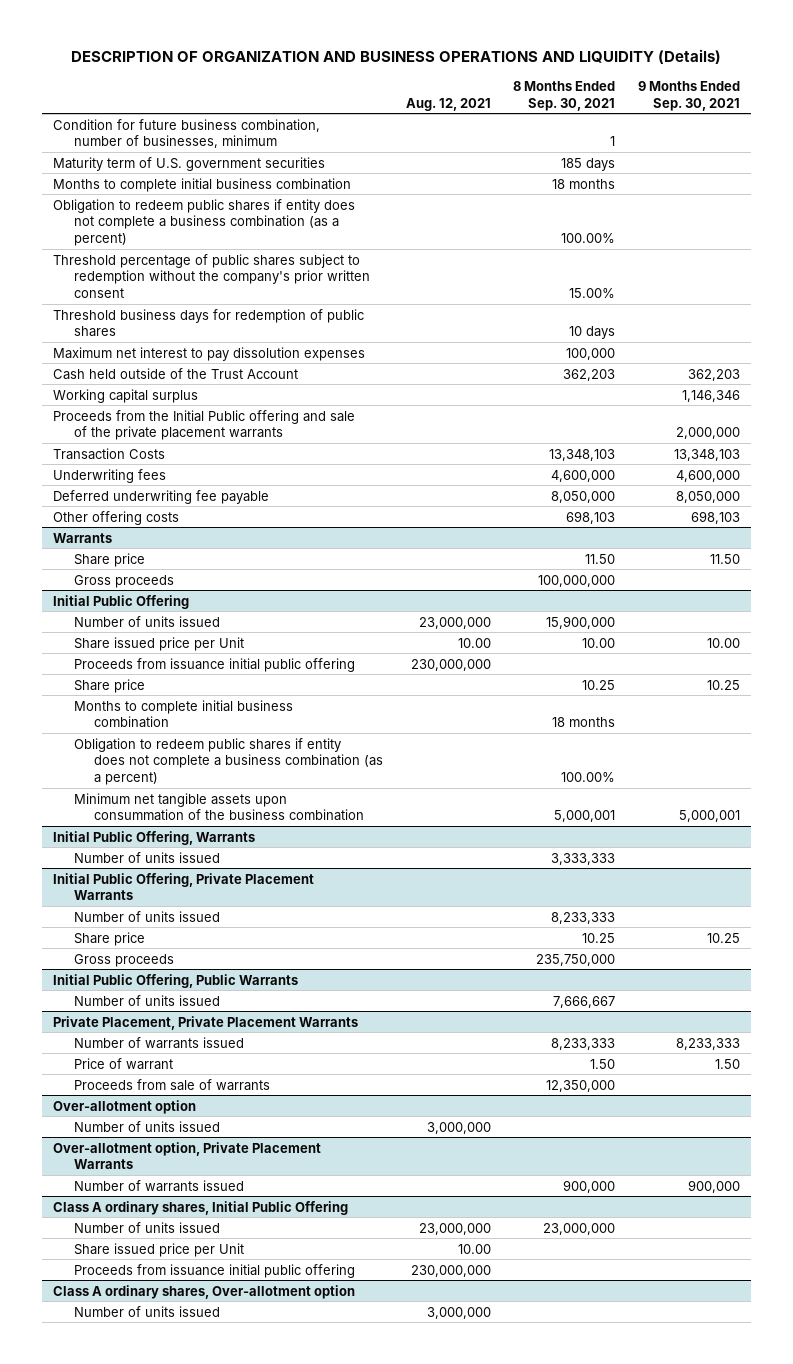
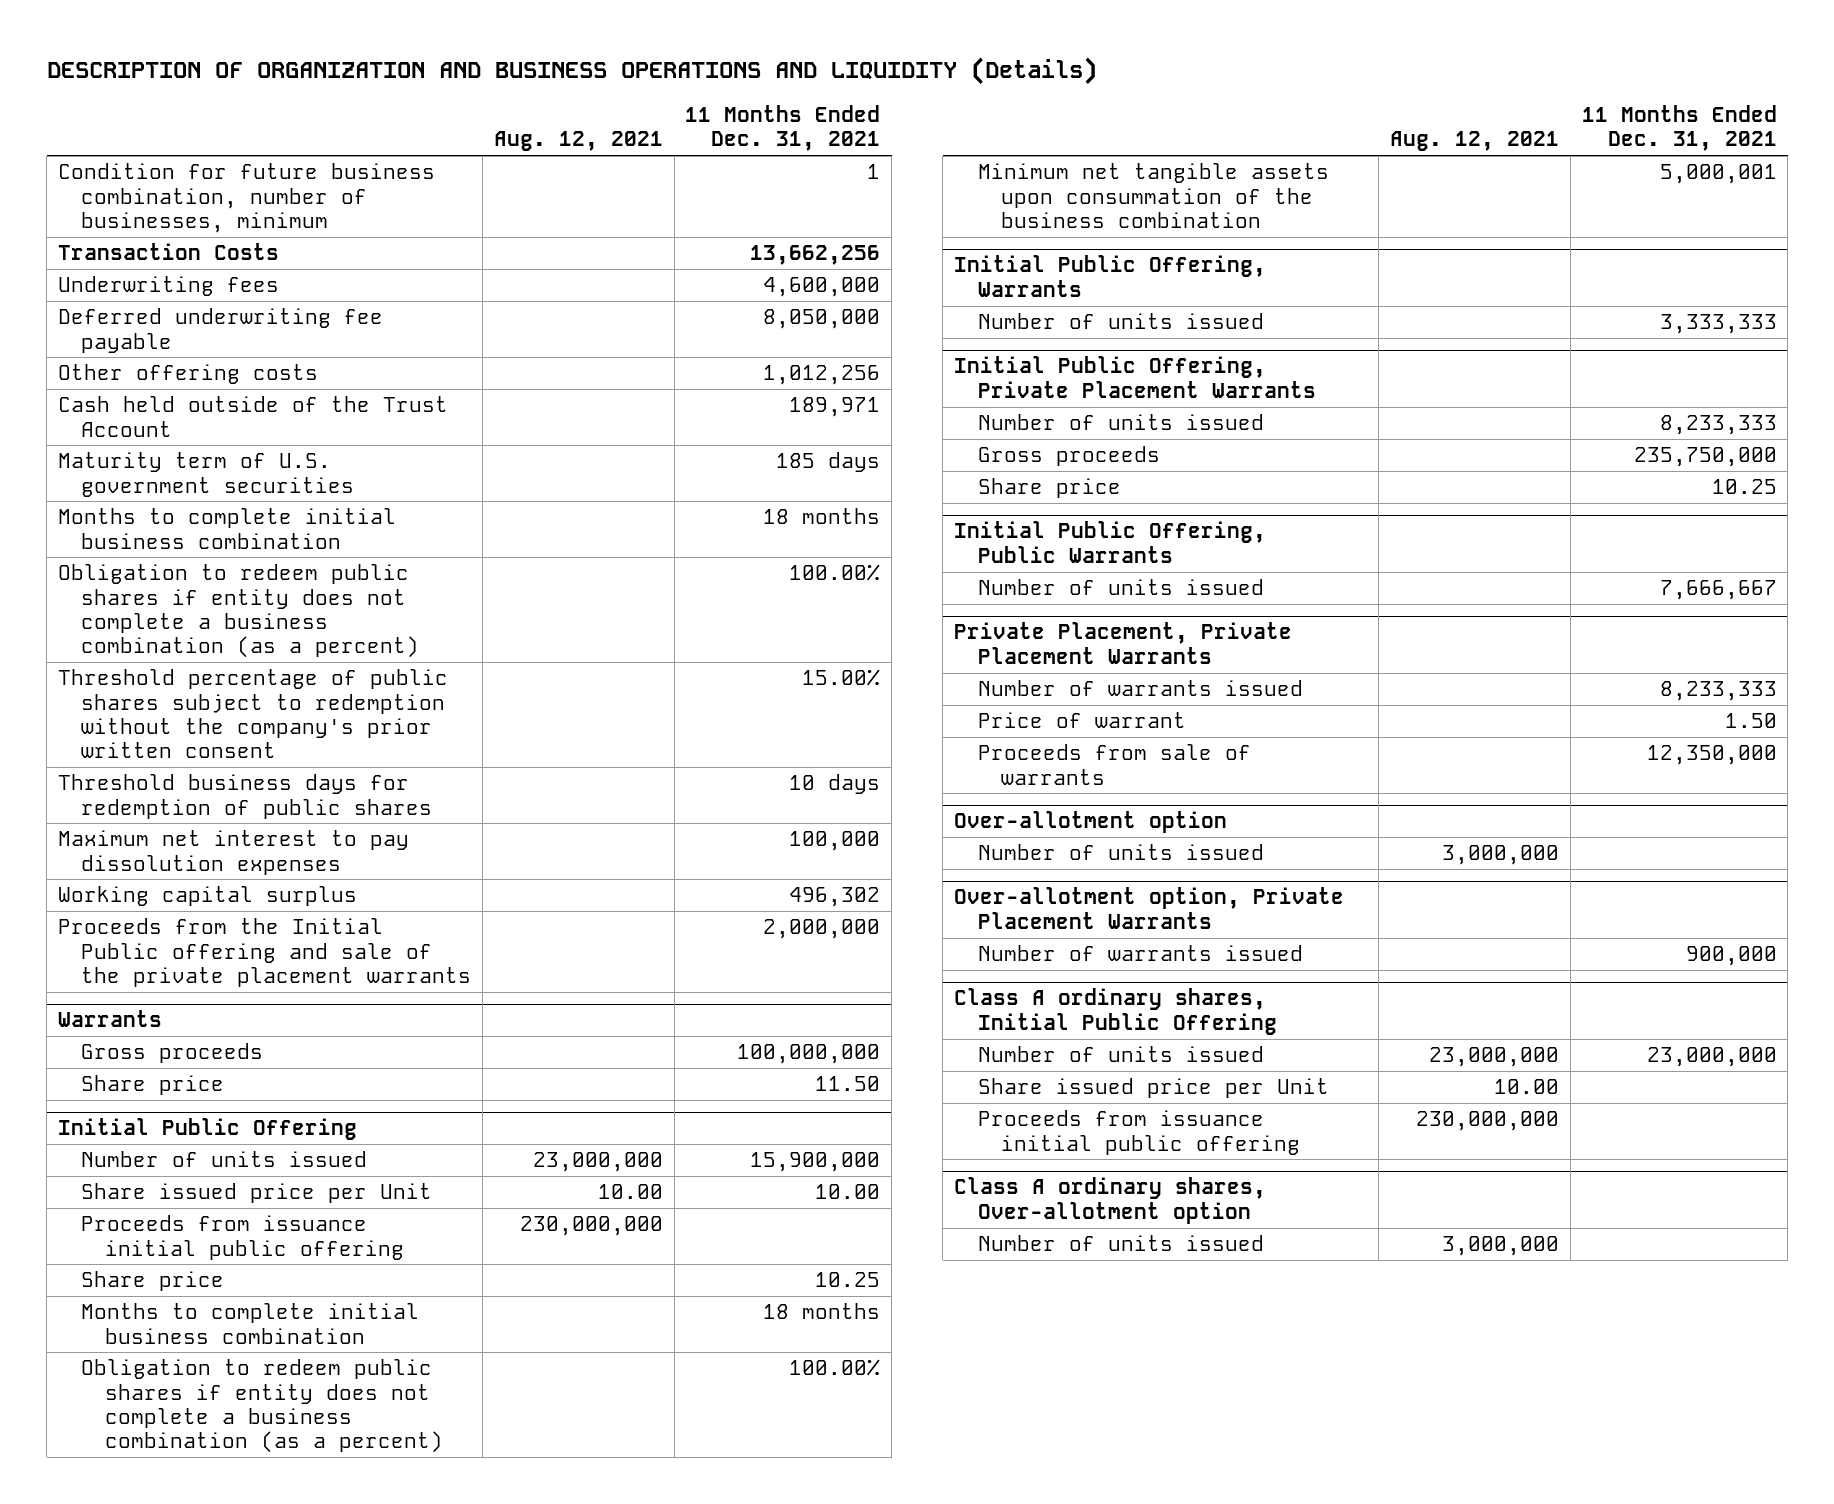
[513,80,616,111] 8 Months Ended Sep. 30, 2021 -> none
[637,80,740,111] 9 Months Ended Sep. 30, 2021 -> none
none -> [685,104,881,152] 11 Months Ended Dec. 31, 2021
[53,447,166,460] Transaction Costs -> [57,243,279,261] Transaction Costs
[53,468,167,483] Underwriting fees -> [57,276,279,297] Underwriting fees
[53,489,270,504] Deferred underwriting fee payable -> [57,308,383,353] Deferred underwriting fee payable
[53,510,180,525] Other offering costs -> [57,364,318,385] Other offering costs
[53,367,299,380] Cash held outside of the Trust Account -> [57,396,448,437] Cash held outside of the Trust Account
[73,552,145,567] Share price -> [81,1075,225,1096] Share price
[73,931,145,946] Share price -> [977,478,1121,499] Share price

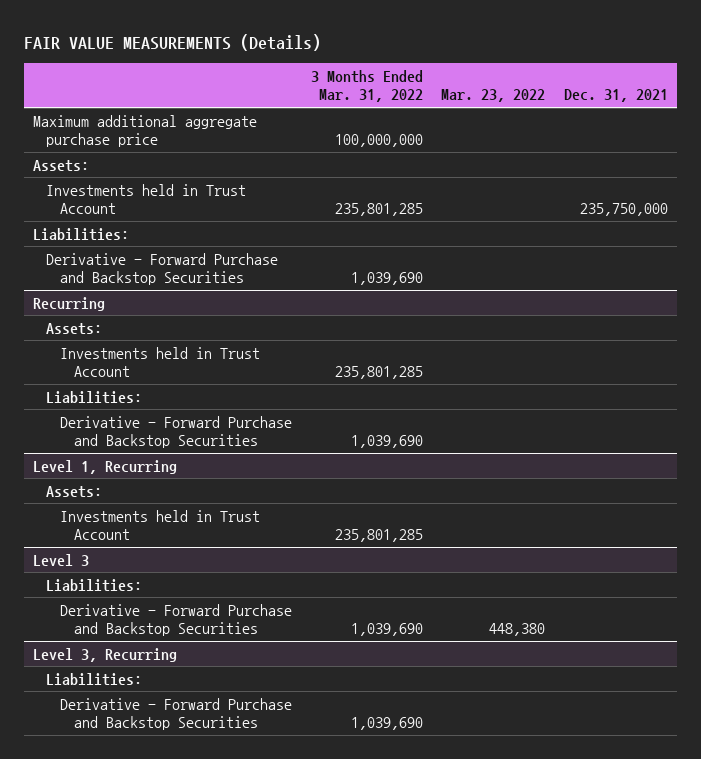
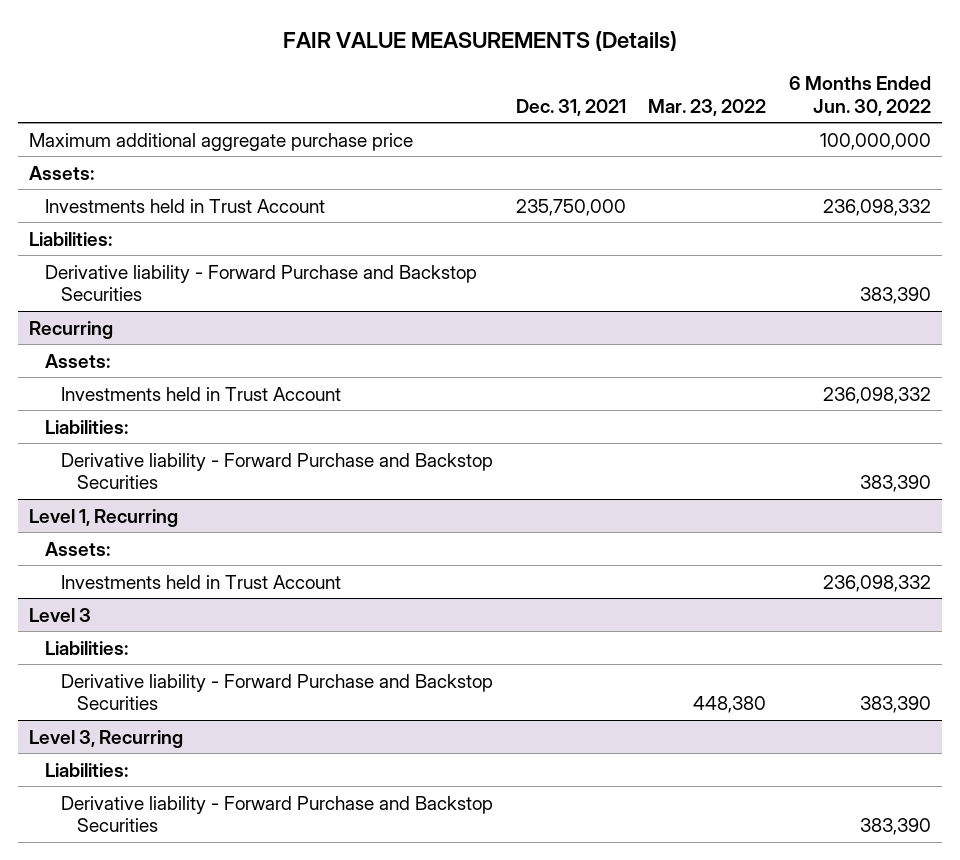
[310,69,423,103] 3 Months Ended Mar. 31, 2022 -> none
none -> [788,76,931,116] 6 Months Ended Jun. 30, 2022
[46,252,279,286] Derivative - Forward Purchase and Backstop Securities -> [45,264,478,301] Derivative liability - Forward Purchase and Backstop Securities
[60,415,293,449] Derivative - Forward Purchase and Backstop Securities -> [60,452,493,489] Derivative liability - Forward Purchase and Backstop Securities
[60,603,293,637] Derivative - Forward Purchase and Backstop Securities -> [60,673,493,710] Derivative liability - Forward Purchase and Backstop Securities
[60,697,293,731] Derivative - Forward Purchase and Backstop Securities -> [60,795,493,832] Derivative liability - Forward Purchase and Backstop Securities

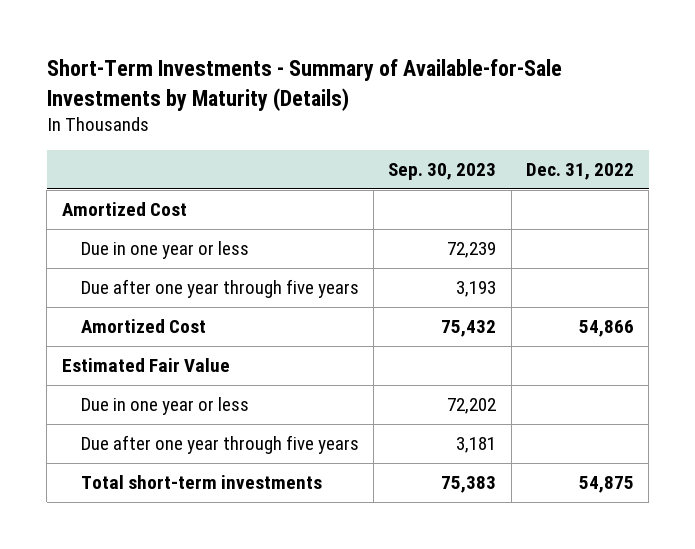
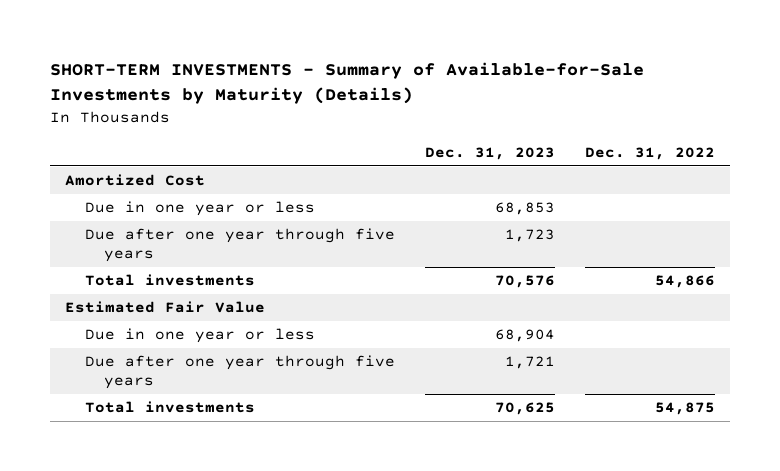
[46,59,562,111] Short-Term Investments - Summary of Available-for-Sale Investments by Maturity (Details) -> [49,62,644,105] SHORT-TERM INVESTMENTS - Summary of Available-for-Sale Investments by Maturity (Details)
[388,163,497,181] Sep. 30, 2023 -> none
none -> [424,146,555,160] Dec. 31, 2023
[80,319,206,334] Amortized Cost -> [84,274,255,287] Total investments
[80,475,322,490] Total short-term investments -> [84,401,255,414] Total investments

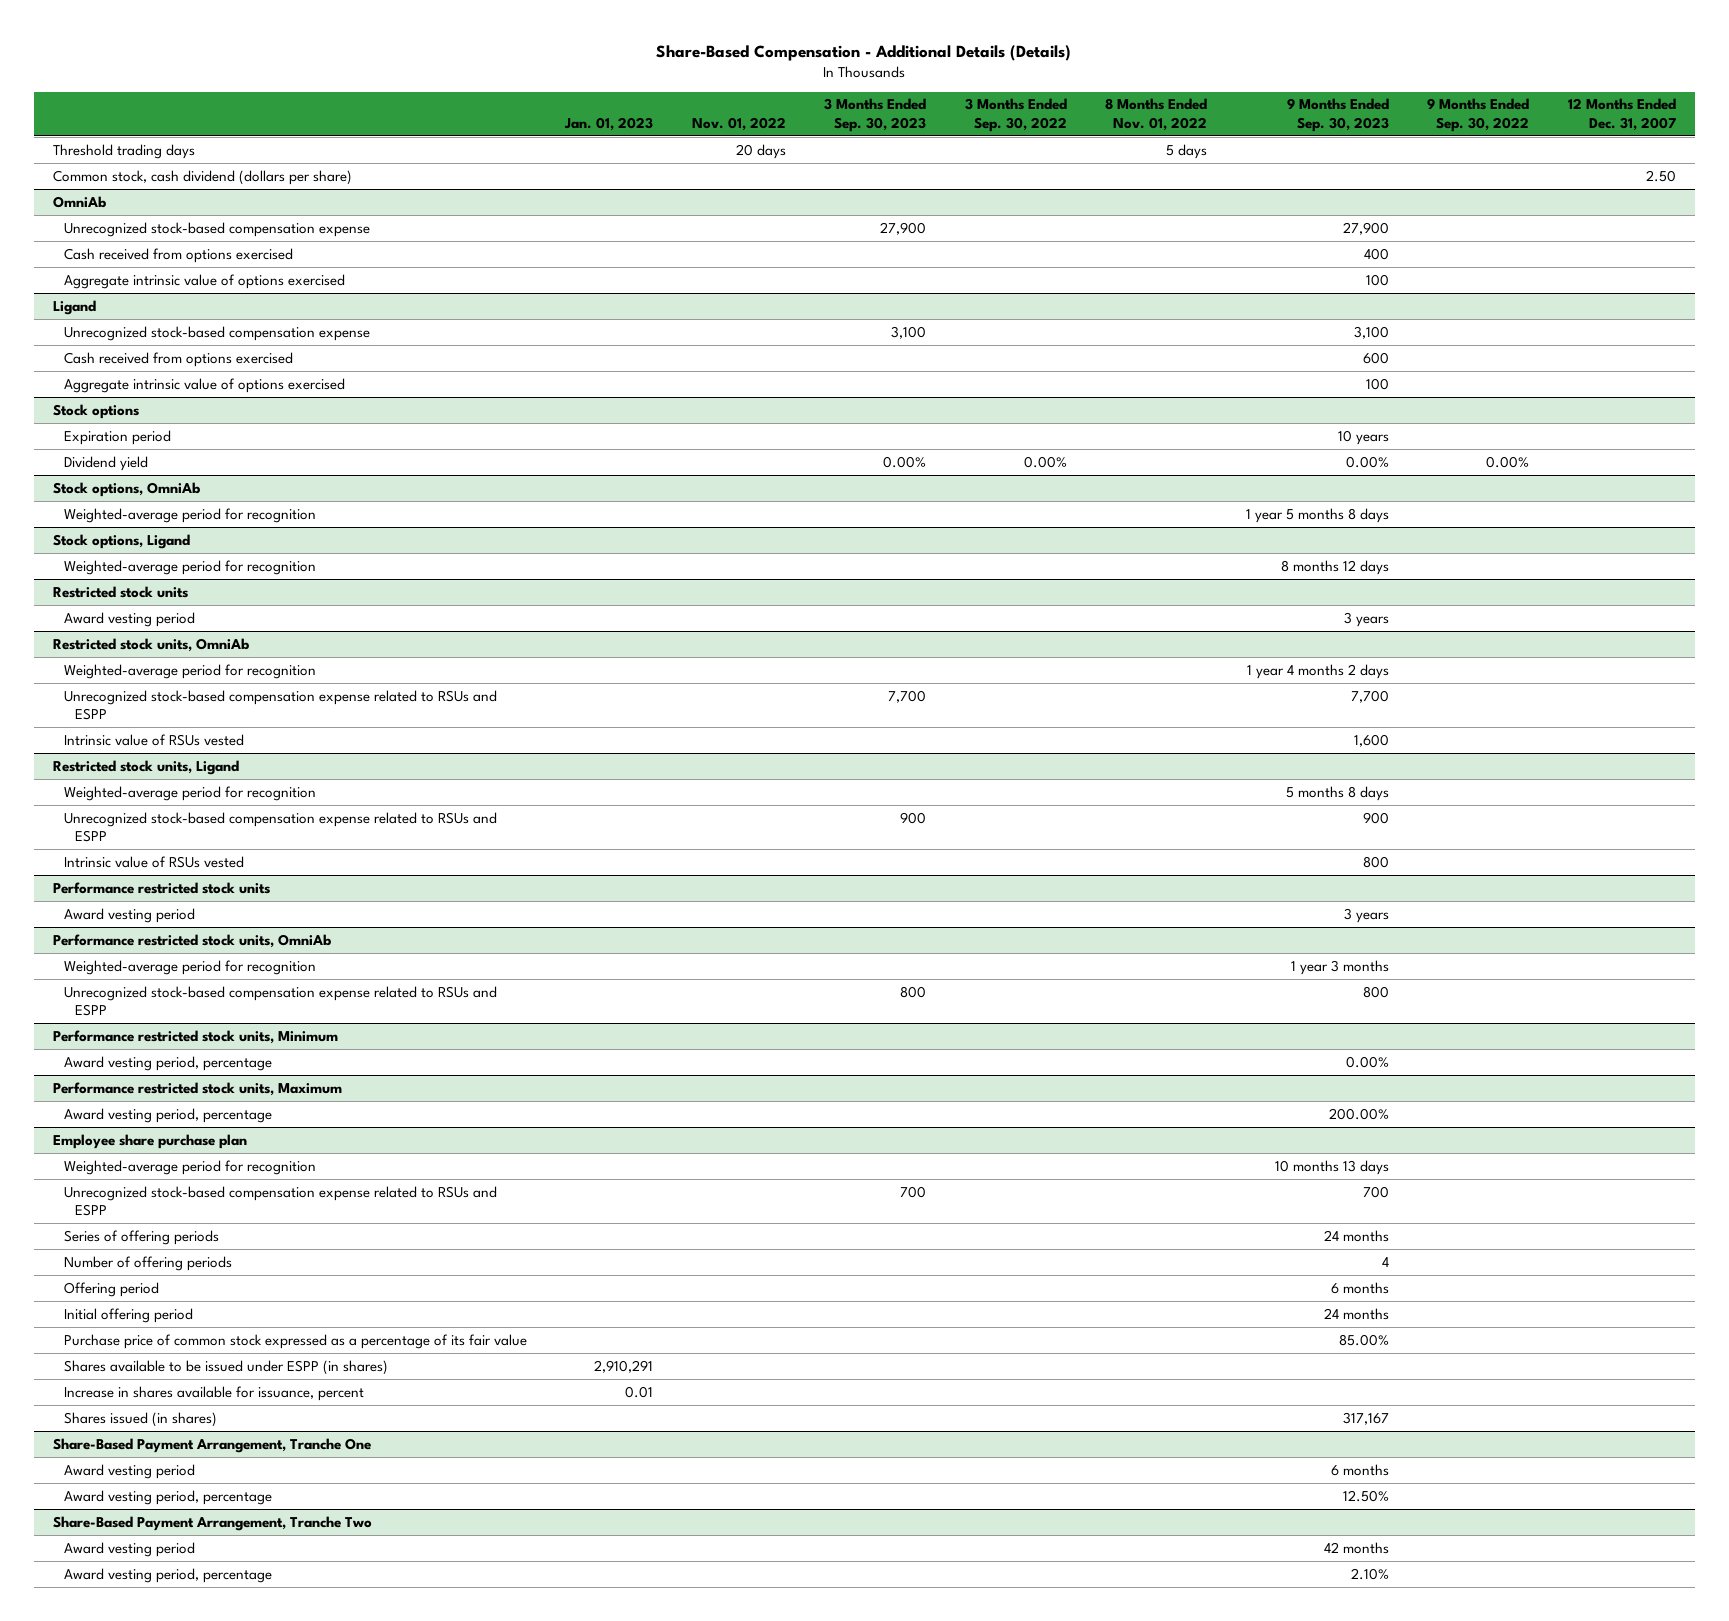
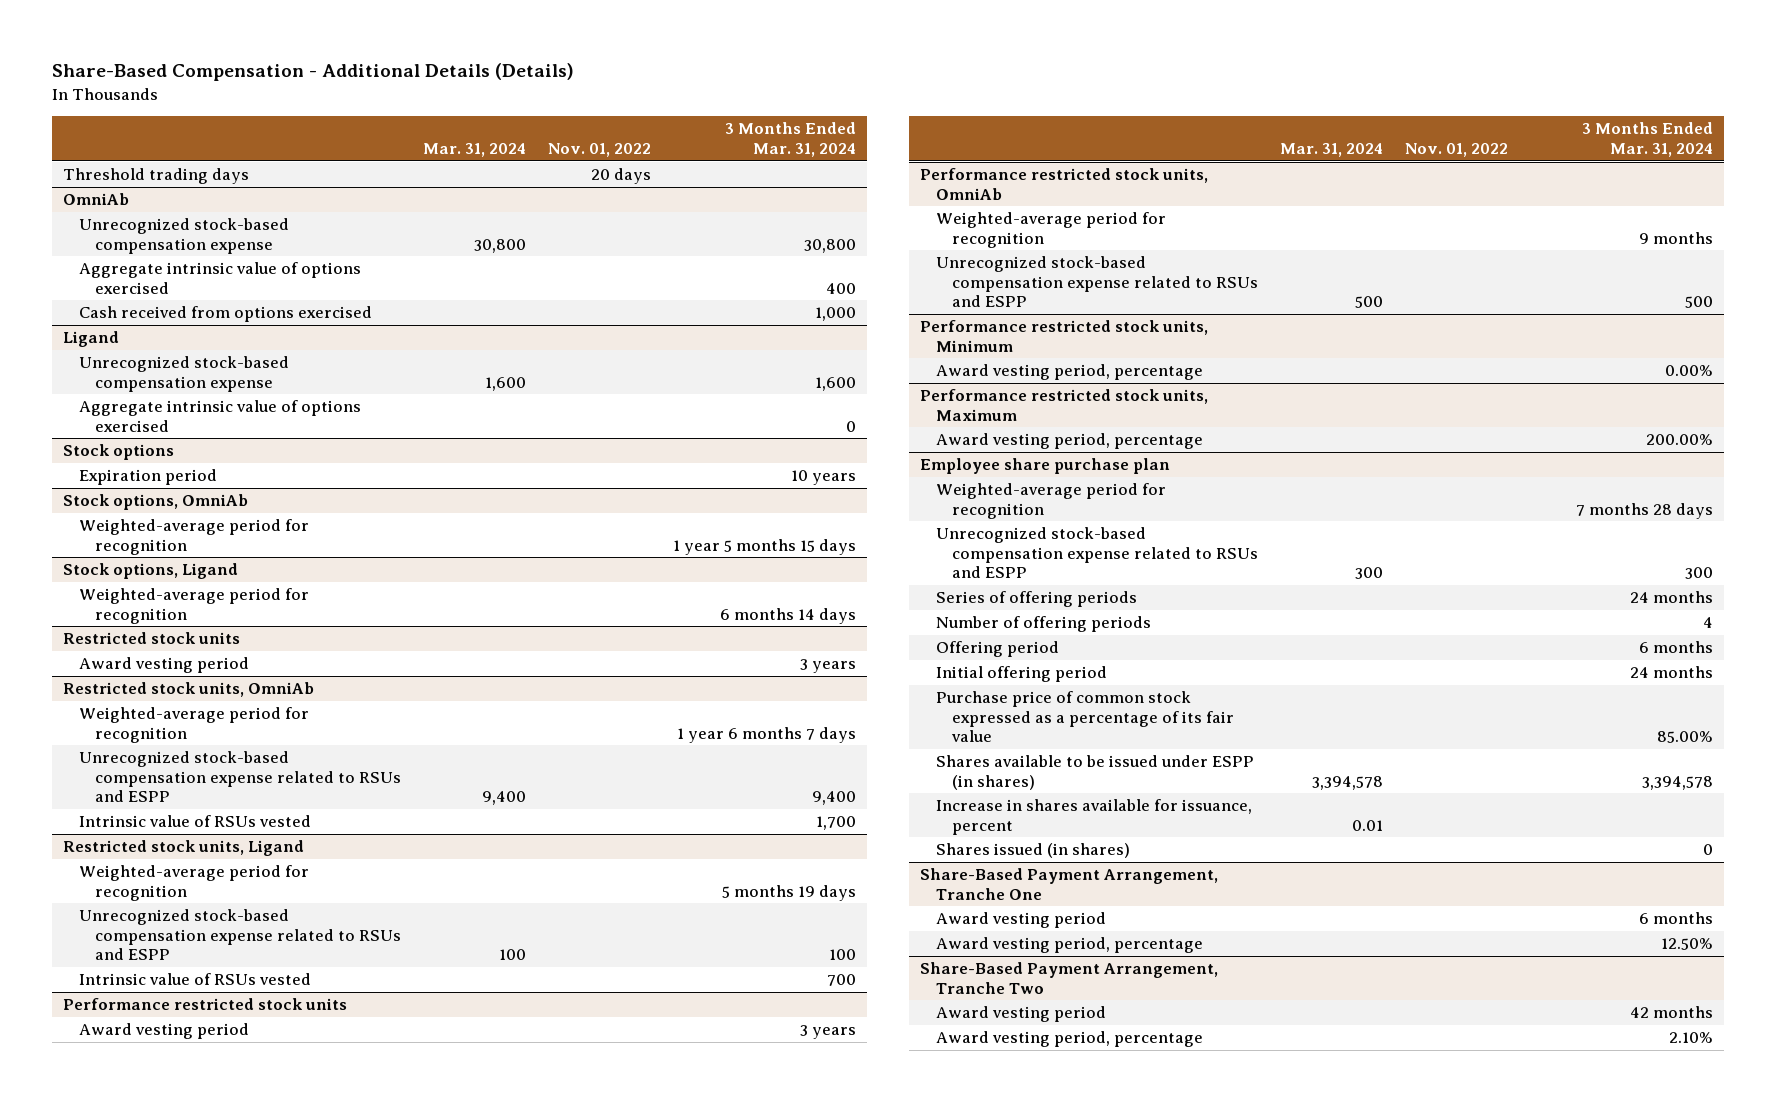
[564,116,654,131] Jan. 01, 2023 -> none
[824,98,927,132] 3 Months Ended Sep. 30, 2023 -> none
[964,98,1067,132] 3 Months Ended Sep. 30, 2022 -> none
[1105,98,1208,131] 8 Months Ended Nov. 01, 2022 -> none
[1286,98,1389,132] 9 Months Ended Sep. 30, 2023 -> none
[1427,98,1530,132] 9 Months Ended Sep. 30, 2022 -> none
[1567,98,1676,131] 12 Months Ended Dec. 31, 2007 -> none
none -> [423,142,527,157] Mar. 31, 2024
none -> [725,122,857,157] 3 Months Ended Mar. 31, 2024
[53,169,353,185] Common stock, cash dividend (dollars per share) -> none
[64,247,294,263] Cash received from options exercised -> [78,306,372,323] Cash received from options exercised
[64,351,294,367] Cash received from options exercised -> none
[64,455,149,471] Dividend yield -> none

